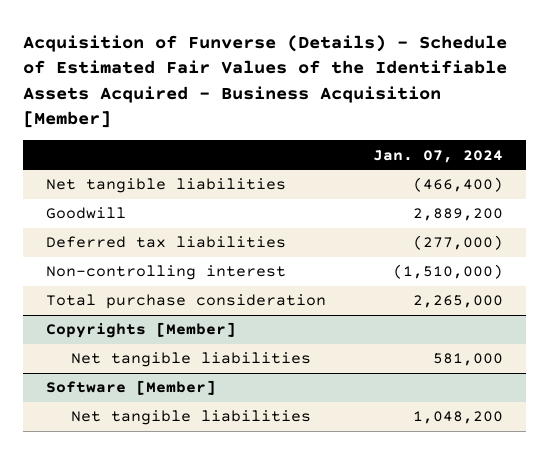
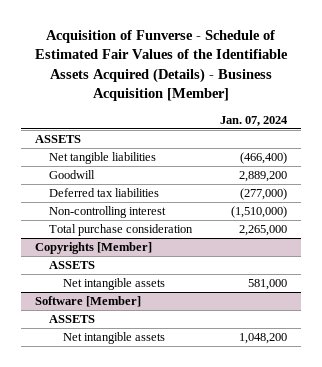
[22,35,507,129] Acquisition of Funverse (Details) - Schedule of Estimated Fair Values of the Identifiable Assets Acquired - Business Acquisition [Member] -> [34,30,288,101] Acquisition of Funverse - Schedule of Estimated Fair Values of the Identifiable Assets Acquired (Details) - Business Acquisition [Member]
none -> [34,135,81,144] ASSETS
none -> [48,261,95,270] ASSETS
[71,352,312,368] Net tangible liabilities -> [62,278,165,291] Net intangible assets
none -> [48,315,95,324] ASSETS
[71,410,312,426] Net tangible liabilities -> [62,332,165,345] Net intangible assets

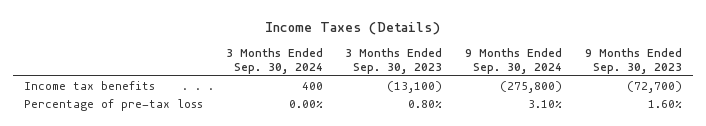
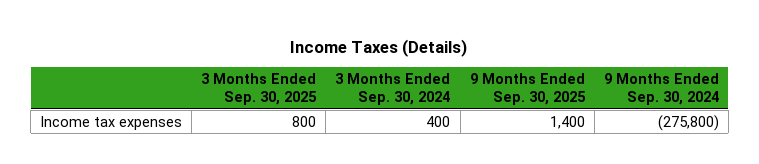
[345,47,443,74] 3 Months Ended Sep. 30, 2023 -> none
[584,47,682,74] 9 Months Ended Sep. 30, 2023 -> none
none -> [201,72,318,106] 3 Months Ended Sep. 30, 2025
none -> [469,72,586,106] 9 Months Ended Sep. 30, 2025
[24,99,204,112] Percentage of pre-tax loss -> none
[24,81,156,91] Income tax benefits -> [40,115,183,130] Income tax expenses

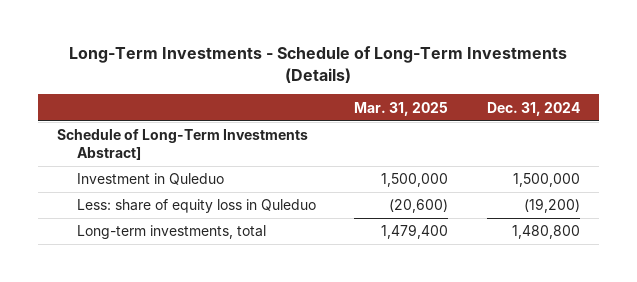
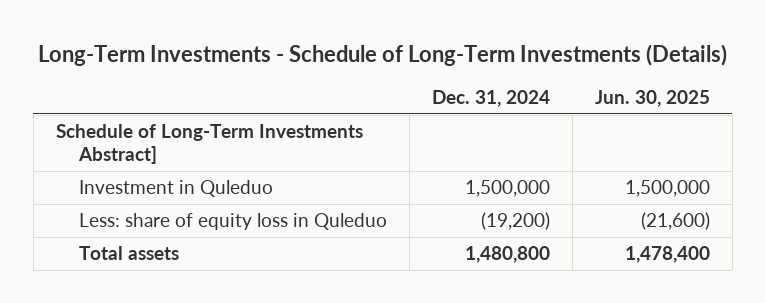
[354,101,449,116] Mar. 31, 2025 -> none
none -> [594,90,710,108] Jun. 30, 2025
[76,225,266,240] Long-term investments, total -> [78,246,179,261] Total assets

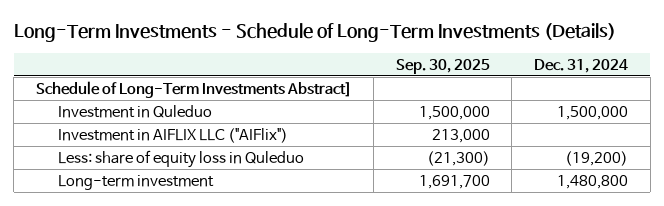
[594,90,710,108] Jun. 30, 2025 -> none
none -> [395,58,490,74] Sep. 30, 2025
none -> [58,128,289,144] Investment in AIFLIX LLC ("AIFlix")
[78,246,179,261] Total assets -> [58,175,215,191] Long-term investment

